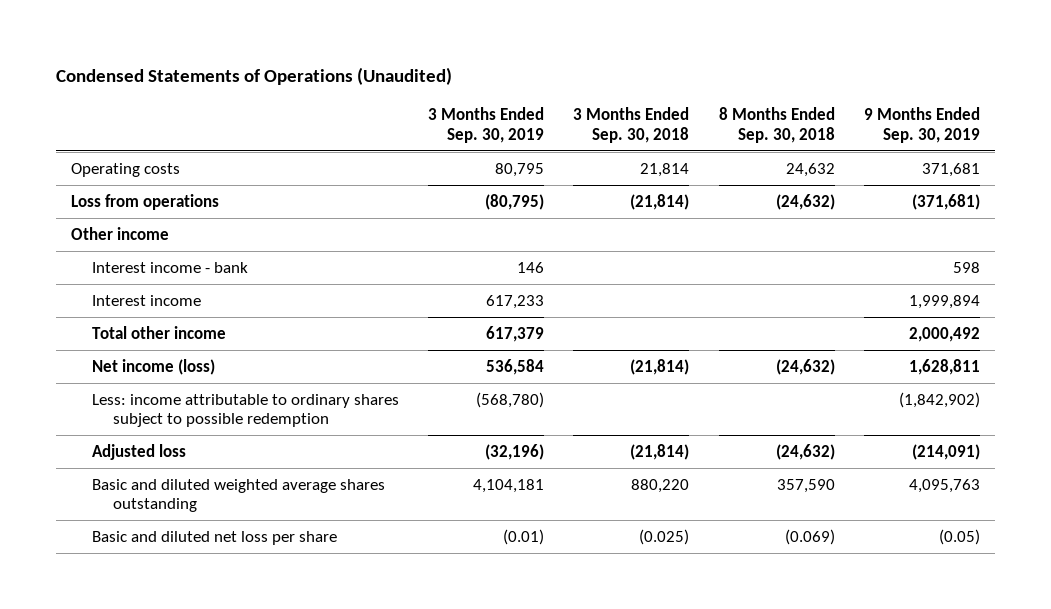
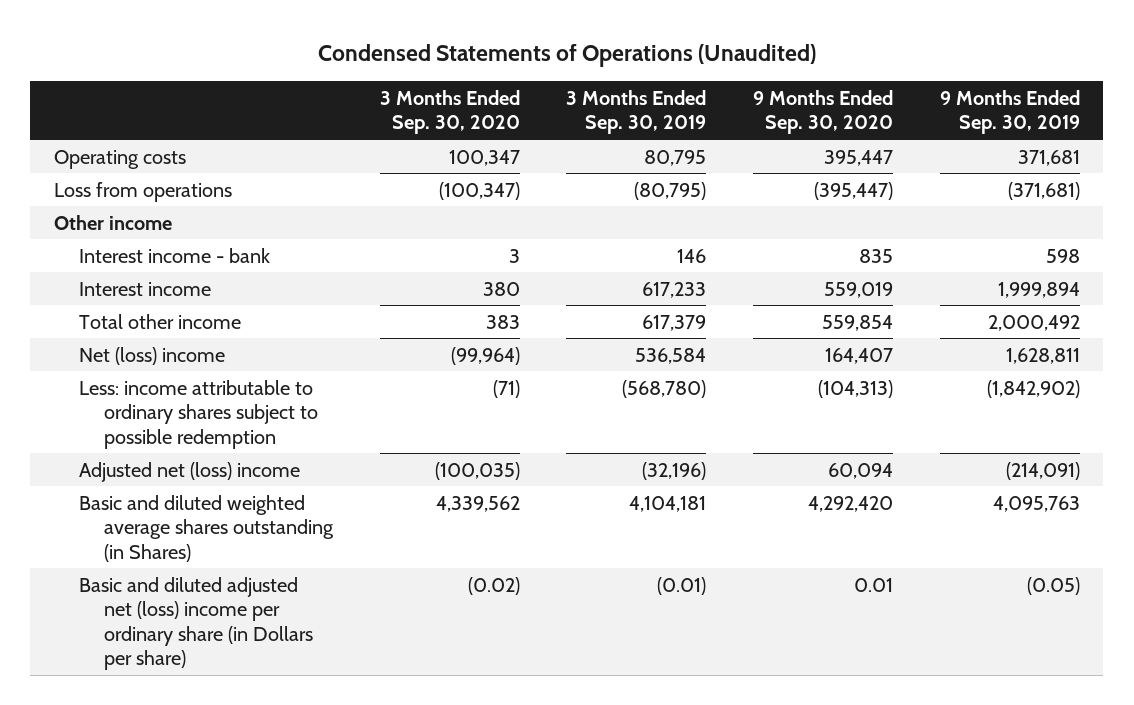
[573,107,690,143] 3 Months Ended Sep. 30, 2018 -> none
[718,107,835,143] 8 Months Ended Sep. 30, 2018 -> none
none -> [379,89,520,135] 3 Months Ended Sep. 30, 2020
none -> [753,89,894,135] 9 Months Ended Sep. 30, 2020
[91,358,215,375] Net income (loss) -> [78,346,225,365] Net (loss) income
[91,443,186,460] Adjusted loss -> [78,461,300,482] Adjusted net (loss) income
[91,478,385,513] Basic and diluted weighted average shares outstanding -> [78,494,334,562] Basic and diluted weighted average shares outstanding (in Shares)
[91,530,337,545] Basic and diluted net loss per share -> [78,576,313,671] Basic and diluted adjusted net (loss) income per ordinary share (in Dollars per share)

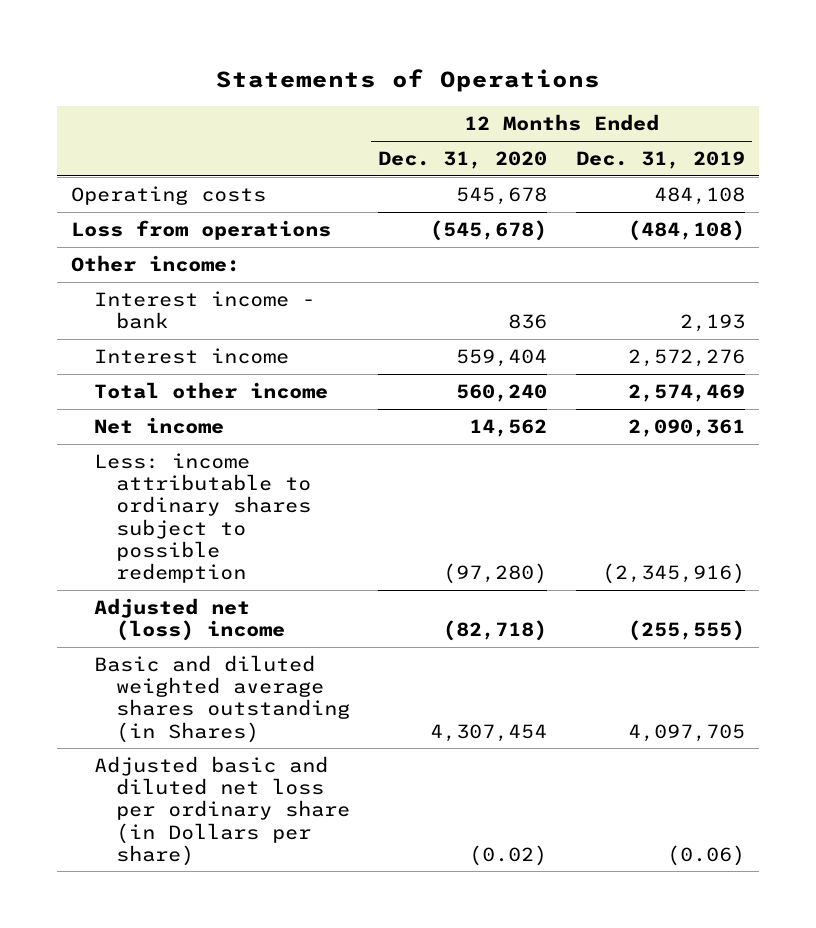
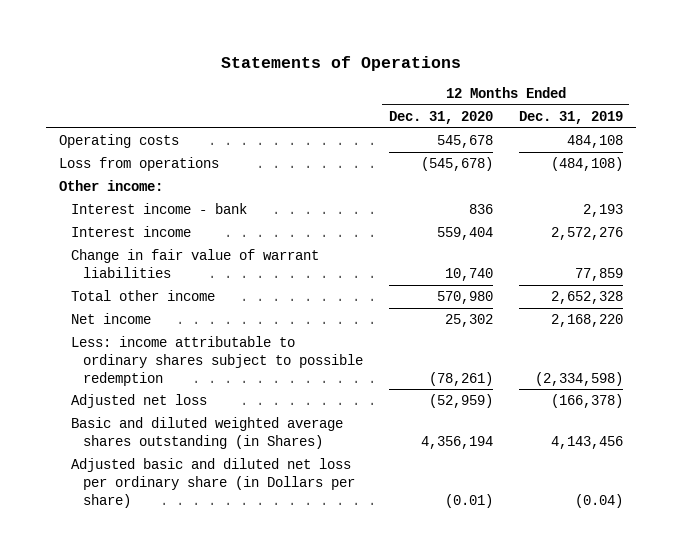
none -> [70,249,319,278] Change in fair value of warrant liabilities
[456,384,548,403] 560,240 -> [436,291,493,305] 570,980
[627,384,745,403] 2,574,469 -> [550,291,623,305] 2,652,328
[469,419,548,438] 14,562 -> [444,314,493,328] 25,302
[627,419,745,438] 2,090,361 -> [550,314,623,328] 2,168,220
[443,562,548,584] (97,280) -> [428,371,493,386] (78,261)
[601,562,745,584] (2,345,916) -> [534,371,623,386] (2,334,598)
[93,598,286,642] Adjusted net (loss) income -> [70,394,207,409] Adjusted net loss
[443,620,548,642] (82,718) -> [428,394,493,409] (52,959)
[627,620,745,642] (255,555) -> [550,394,623,409] (166,378)
[430,723,548,742] 4,307,454 -> [420,435,493,449] 4,356,194
[627,723,745,742] 4,097,705 -> [550,435,623,449] 4,143,456
[469,844,548,866] (0.02) -> [444,493,493,508] (0.01)
[666,844,745,866] (0.06) -> [574,493,623,508] (0.04)

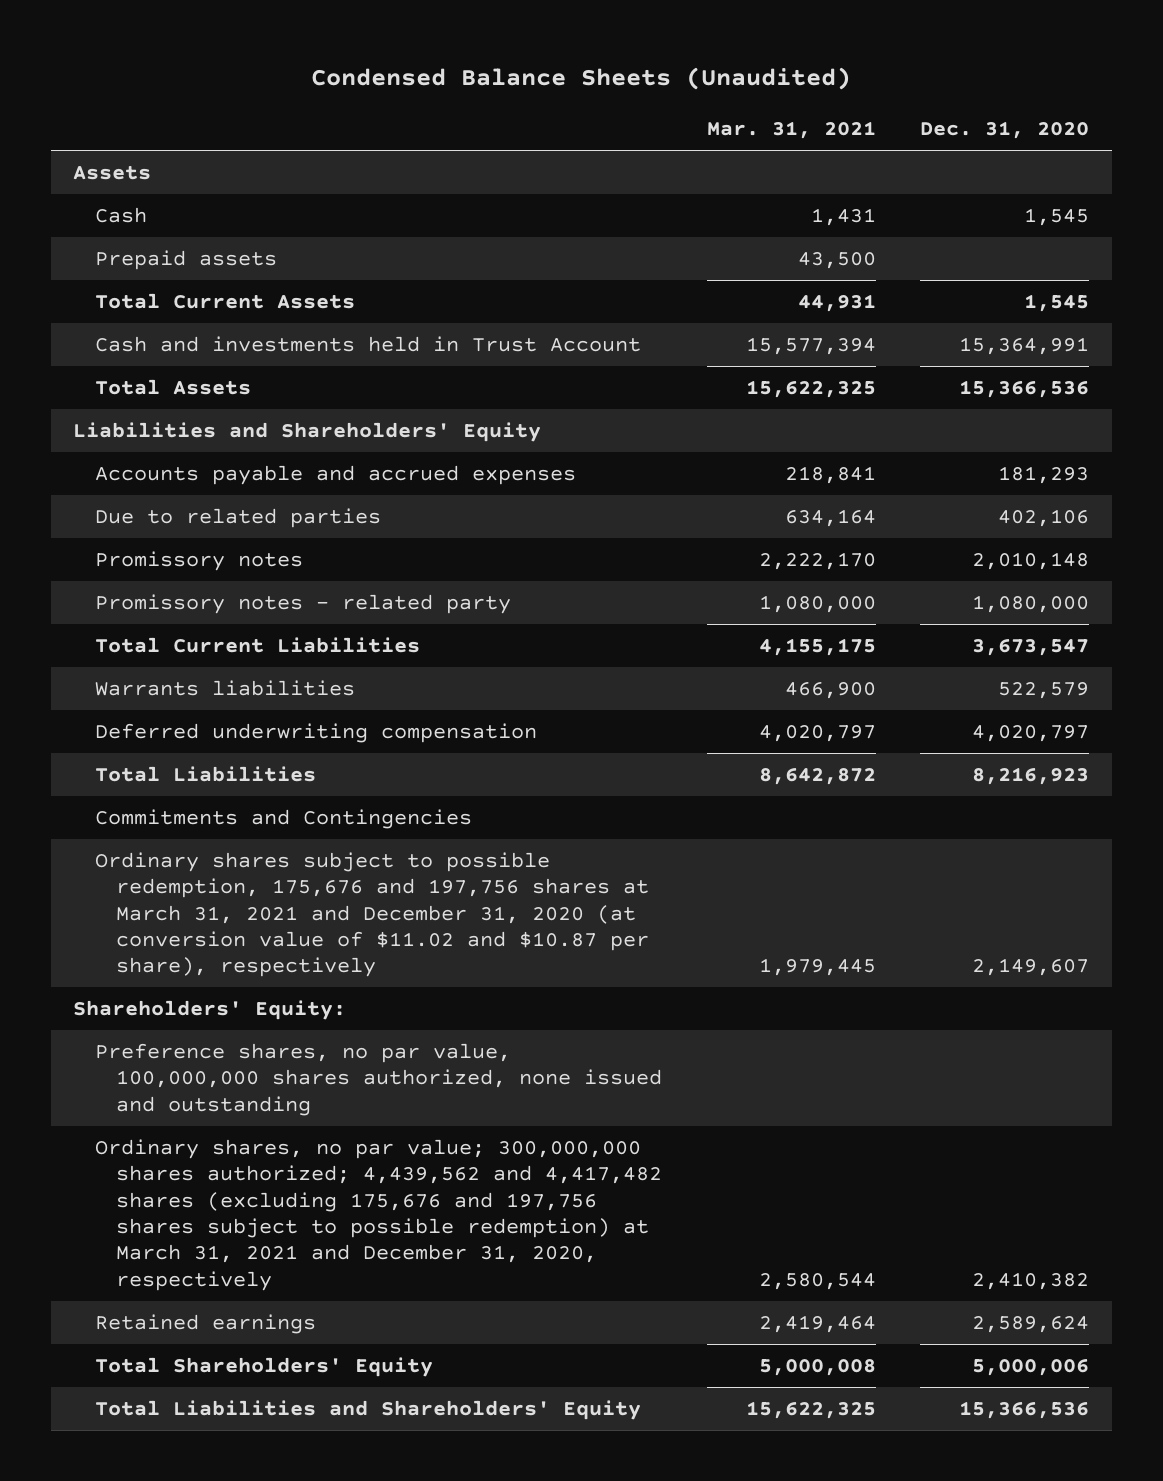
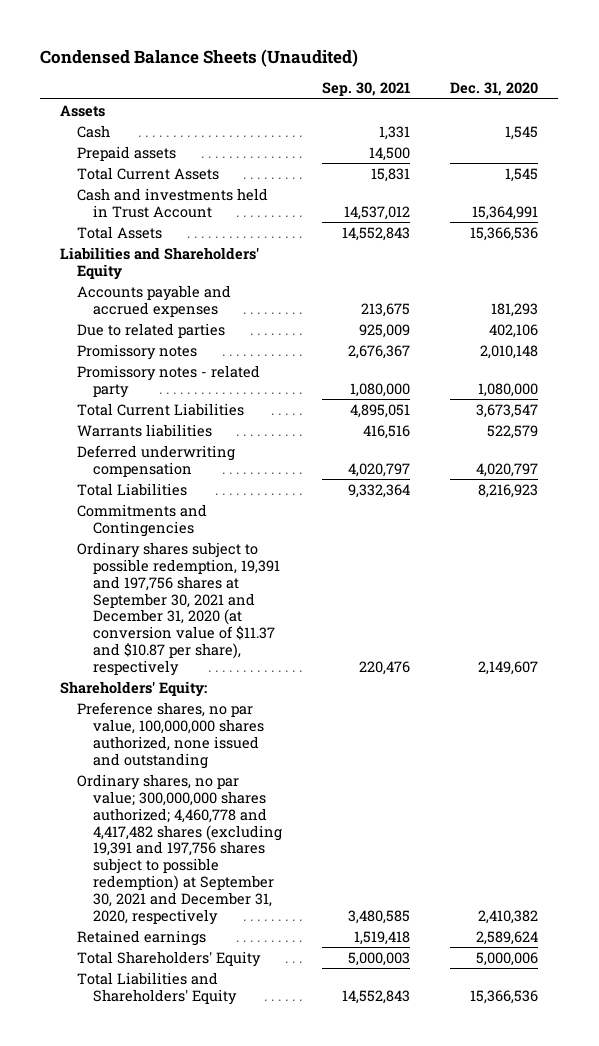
[706,121,876,140] Mar. 31, 2021 -> none
none -> [322,82,411,97] Sep. 30, 2021
[94,851,649,978] Ordinary shares subject to possible redemption, 175,676 and 197,756 shares at March 31, 2021 and December 31, 2020 (at conversion value of $11.02 and $10.87 per share), respectively -> [76,541,280,676] Ordinary shares subject to possible redemption, 19,391 and 197,756 shares at September 30, 2021 and December 31, 2020 (at conversion value of $11.37 and $10.87 per share), respectively
[94,1138,662,1291] Ordinary shares, no par value; 300,000,000 shares authorized; 4,439,562 and 4,417,482 shares (excluding 175,676 and 197,756 shares subject to possible redemption) at March 31, 2021 and December 31, 2020, respectively -> [76,773,282,925] Ordinary shares, no par value; 300,000,000 shares authorized; 4,460,778 and 4,417,482 shares (excluding 19,391 and 197,756 shares subject to possible redemption) at September 30, 2021 and December 31, 2020, respectively

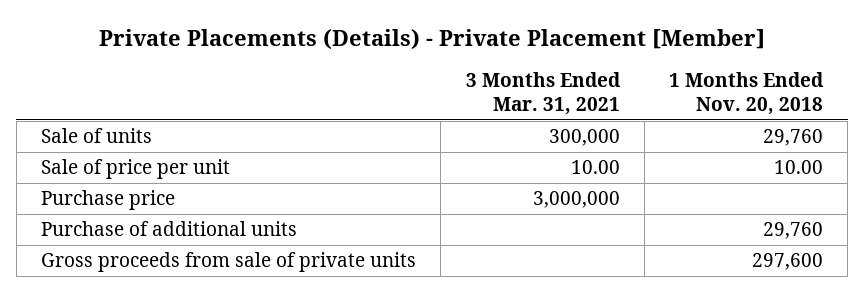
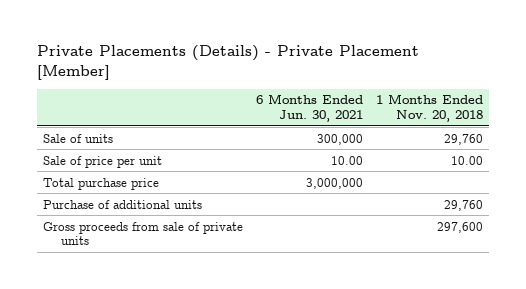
[465,72,621,116] 3 Months Ended Mar. 31, 2021 -> none
none -> [256,94,364,123] 6 Months Ended Jun. 30, 2021
[41,190,176,211] Purchase price -> [43,177,160,190] Total purchase price

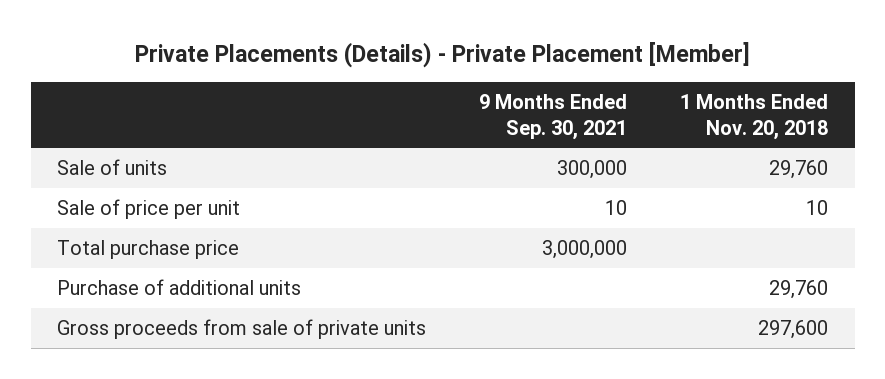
[256,94,364,123] 6 Months Ended Jun. 30, 2021 -> none
none -> [479,94,628,140] 9 Months Ended Sep. 30, 2021
[450,155,483,165] 10.00 -> [806,200,829,216] 10

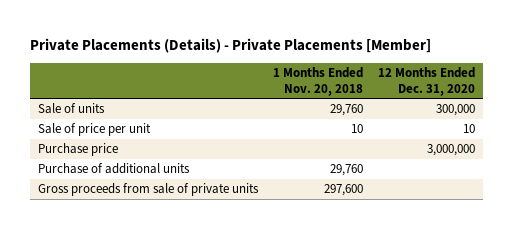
[134,42,750,69] Private Placements (Details) - Private Placement [Member] -> [30,38,432,54] Private Placements (Details) - Private Placements [Member]
[479,94,628,140] 9 Months Ended Sep. 30, 2021 -> none
none -> [378,67,476,96] 12 Months Ended Dec. 31, 2020
[57,240,240,260] Total purchase price -> [37,143,118,157] Purchase price

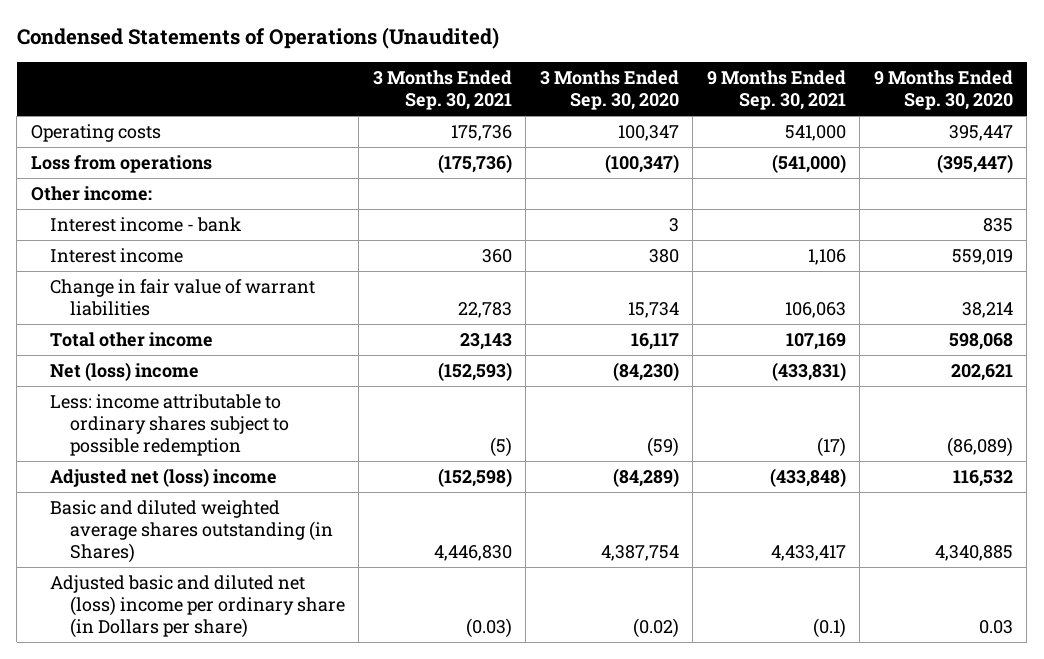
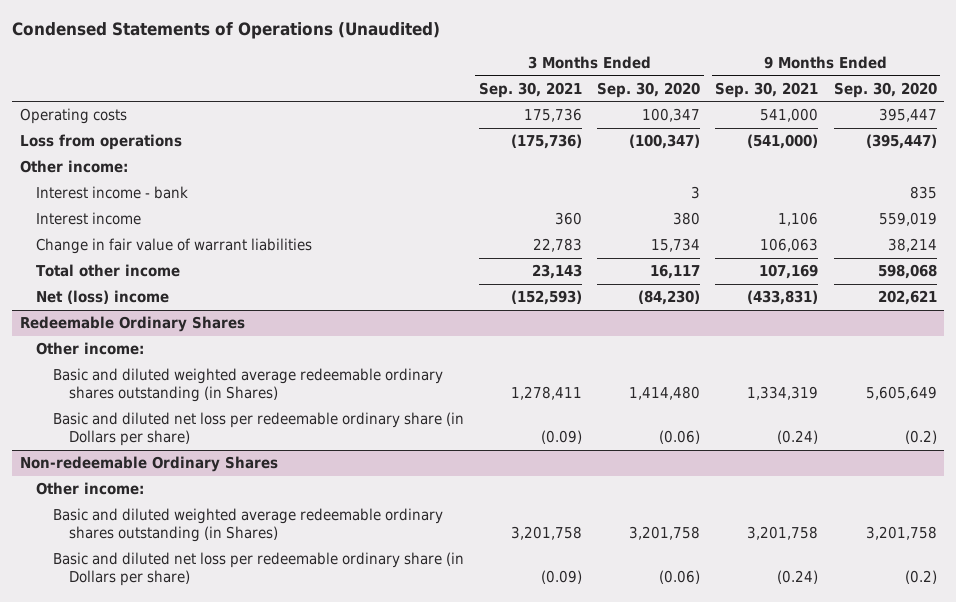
[50,393,289,457] Less: income attributable to ordinary shares subject to possible redemption -> none
[50,467,278,487] Adjusted net (loss) income -> none
none -> [19,316,245,333] Redeemable Ordinary Shares
none -> [36,342,145,356] Other income:
[50,499,333,564] Basic and diluted weighted average shares outstanding (in Shares) -> [52,368,443,402] Basic and diluted weighted average redeemable ordinary shares outstanding (in Shares)
[433,545,512,562] 4,446,830 -> [511,385,583,400] 1,278,411
[600,545,679,562] 4,387,754 -> [629,385,701,400] 1,414,480
[770,545,846,562] 4,433,417 -> [747,385,819,400] 1,334,319
[934,545,1013,562] 4,340,885 -> [865,385,937,400] 5,605,649
[50,574,345,639] Adjusted basic and diluted net (loss) income per ordinary share (in Dollars per share) -> [52,412,464,446] Basic and diluted net loss per redeemable ordinary share (in Dollars per share)
[465,618,512,639] (0.03) -> [541,429,583,444] (0.09)
[632,618,679,639] (0.02) -> [659,429,701,444] (0.06)
[812,618,846,639] (0.1) -> [777,429,819,444] (0.24)
[978,620,1013,635] 0.03 -> [904,429,937,444] (0.2)
none -> [19,456,278,473] Non-redeemable Ordinary Shares
none -> [36,482,145,496] Other income:
none -> [52,508,443,542] Basic and diluted weighted average redeemable ordinary shares outstanding (in Shares)
none -> [52,552,464,586] Basic and diluted net loss per redeemable ordinary share (in Dollars per share)

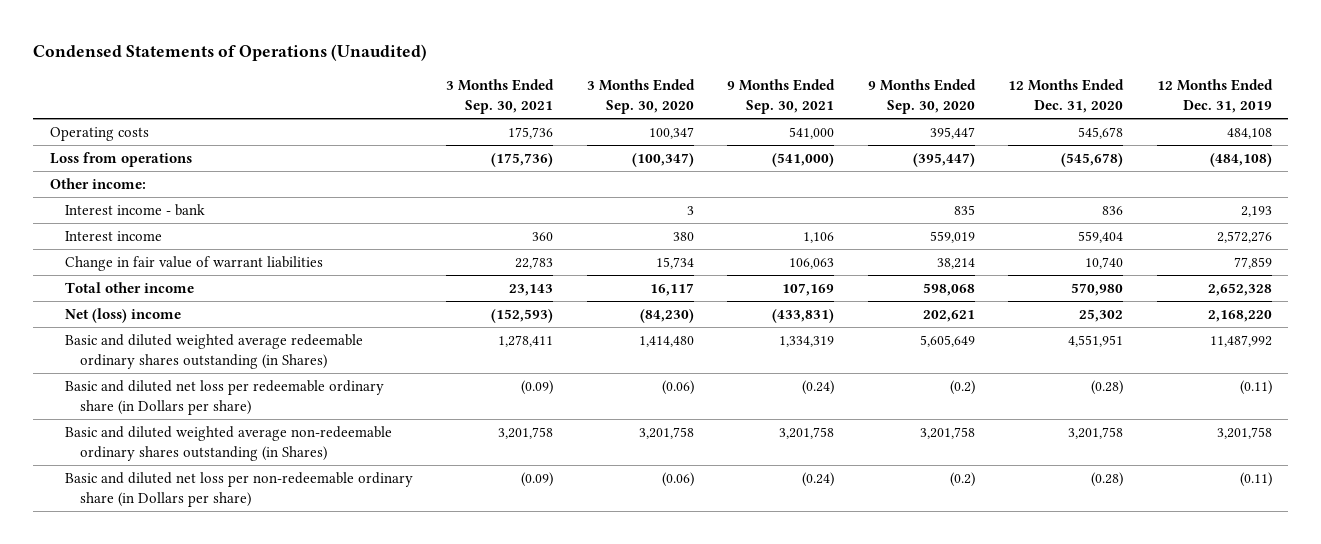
none -> [1008,79,1125,113] 12 Months Ended Dec. 31, 2020
none -> [1156,79,1273,113] 12 Months Ended Dec. 31, 2019
[19,316,245,333] Redeemable Ordinary Shares -> none
[36,342,145,356] Other income: -> none
[19,456,278,473] Non-redeemable Ordinary Shares -> none
[36,482,145,496] Other income: -> none
[52,508,443,542] Basic and diluted weighted average redeemable ordinary shares outstanding (in Shares) -> [64,426,392,461] Basic and diluted weighted average non-redeemable ordinary shares outstanding (in Shares)
[52,552,464,586] Basic and diluted net loss per redeemable ordinary share (in Dollars per share) -> [64,472,413,507] Basic and diluted net loss per non-redeemable ordinary share (in Dollars per share)

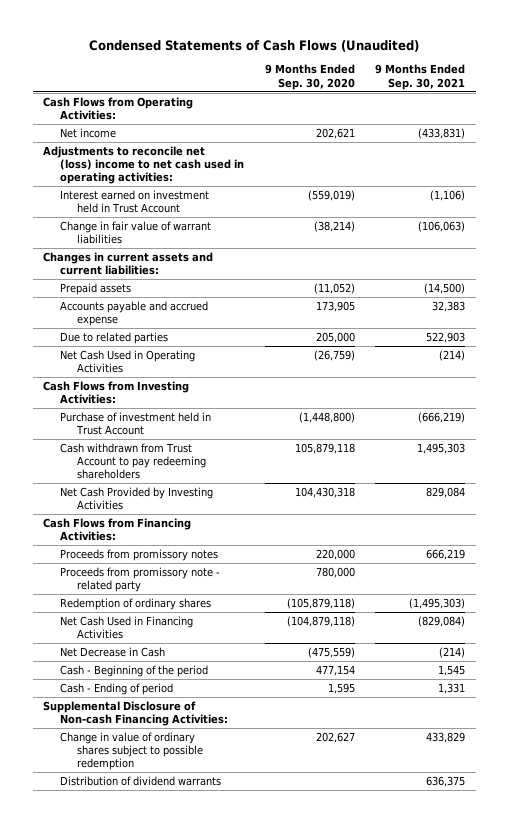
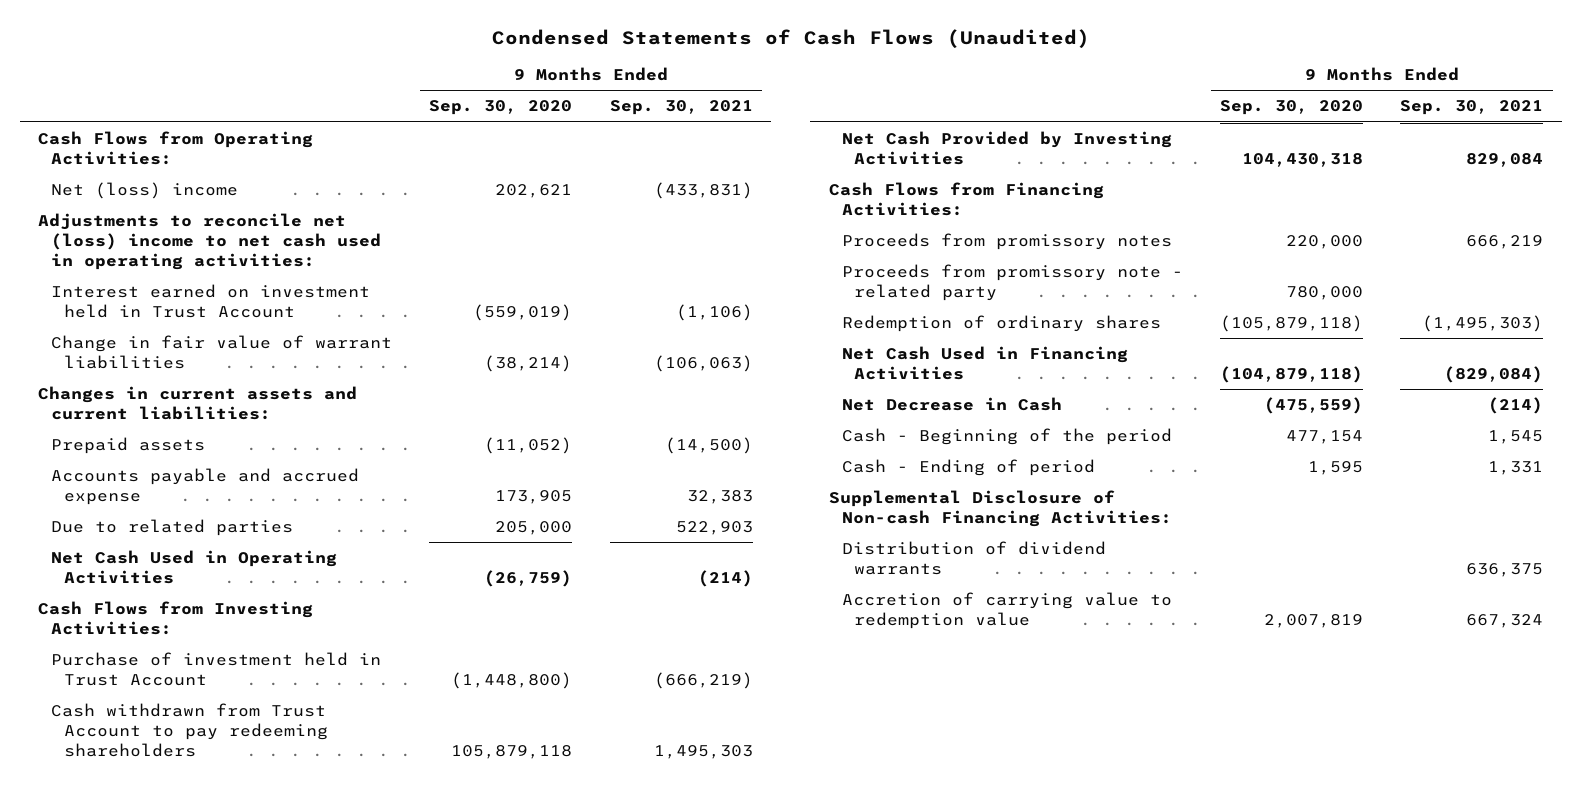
[60,127,117,138] Net income -> [50,182,238,200] Net (loss) income
[60,731,204,771] Change in value of ordinary shares subject to possible redemption -> none
none -> [841,592,1172,629] Accretion of carrying value to redemption value

